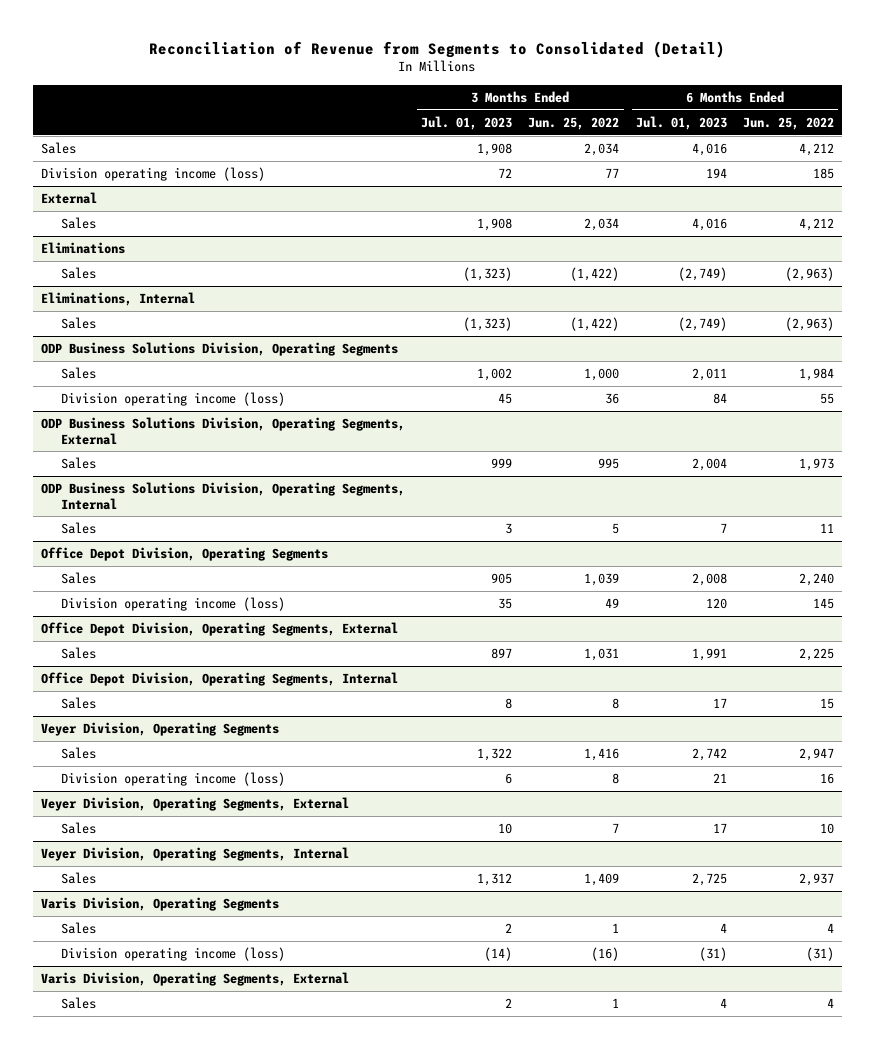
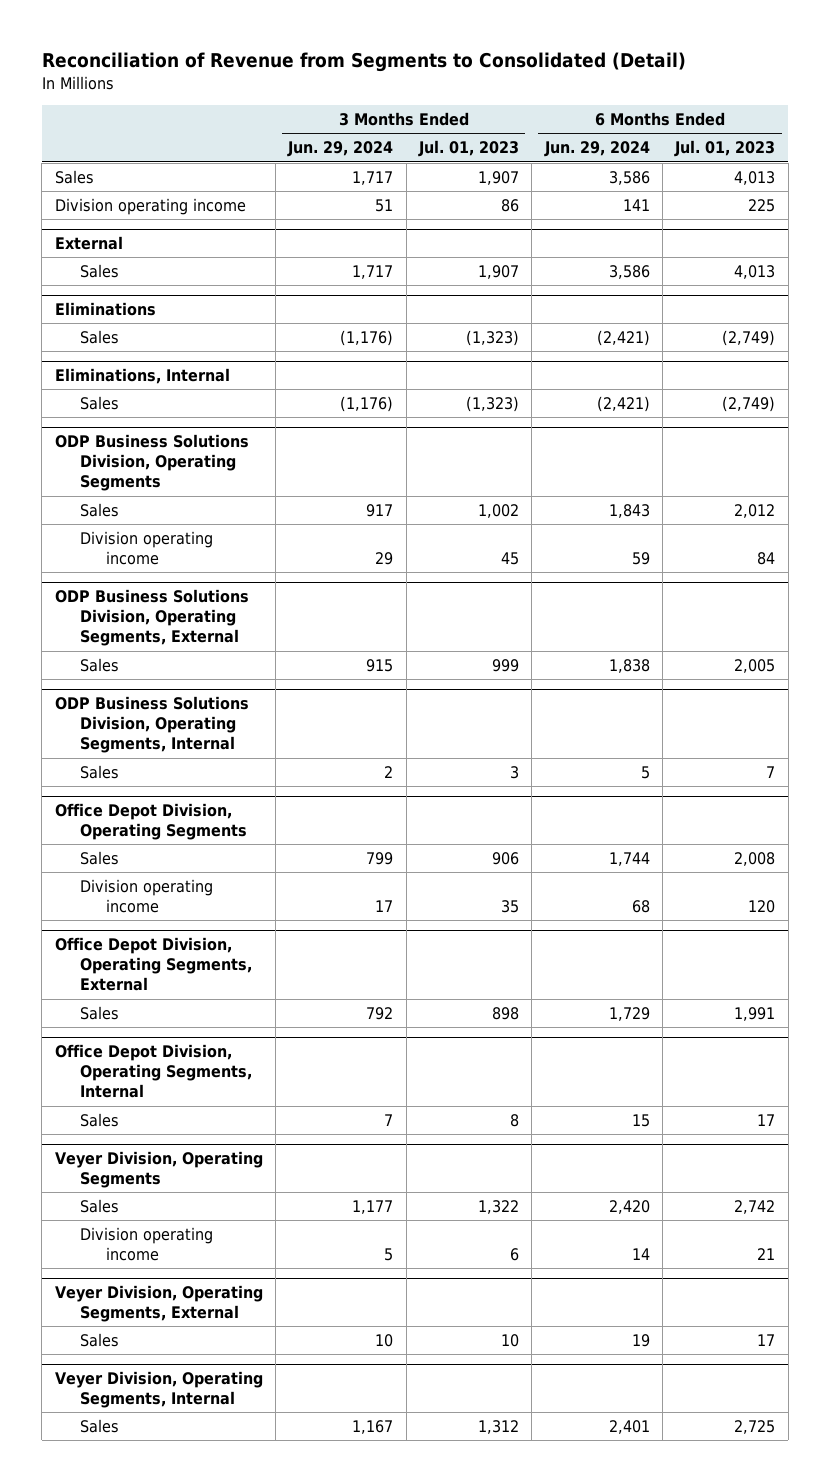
[528,116,620,130] Jun. 25, 2022 -> none
[742,116,834,130] Jun. 25, 2022 -> none
none -> [287,141,394,158] Jun. 29, 2024
none -> [543,141,650,158] Jun. 29, 2024
[477,143,513,157] 1,908 -> [477,171,519,186] 1,907
[691,143,727,157] 4,016 -> [734,171,776,186] 4,013
[41,167,266,182] Division operating income (loss) -> [54,198,246,216] Division operating income
[498,168,513,179] 72 -> [500,199,519,213] 86
[705,168,727,179] 194 -> [748,199,776,213] 225
[477,218,513,232] 1,908 -> [477,265,519,280] 1,907
[691,218,727,232] 4,016 -> [734,265,776,280] 4,013
[691,368,727,382] 2,011 -> [734,504,776,519] 2,012
[60,392,285,407] Division operating income (loss) -> [80,531,214,566] Division operating income
[691,458,727,472] 2,004 -> [734,659,776,674] 2,005
[491,573,513,585] 905 -> [491,852,519,866] 906
[60,597,285,612] Division operating income (loss) -> [80,879,214,914] Division operating income
[491,648,513,660] 897 -> [491,1007,519,1021] 898
[60,772,285,787] Division operating income (loss) -> [80,1227,214,1262] Division operating income
[41,897,280,912] Varis Division, Operating Segments -> none
[60,922,96,935] Sales -> none
[60,947,285,962] Division operating income (loss) -> none
[41,972,350,987] Varis Division, Operating Segments, External -> none
[60,997,96,1010] Sales -> none

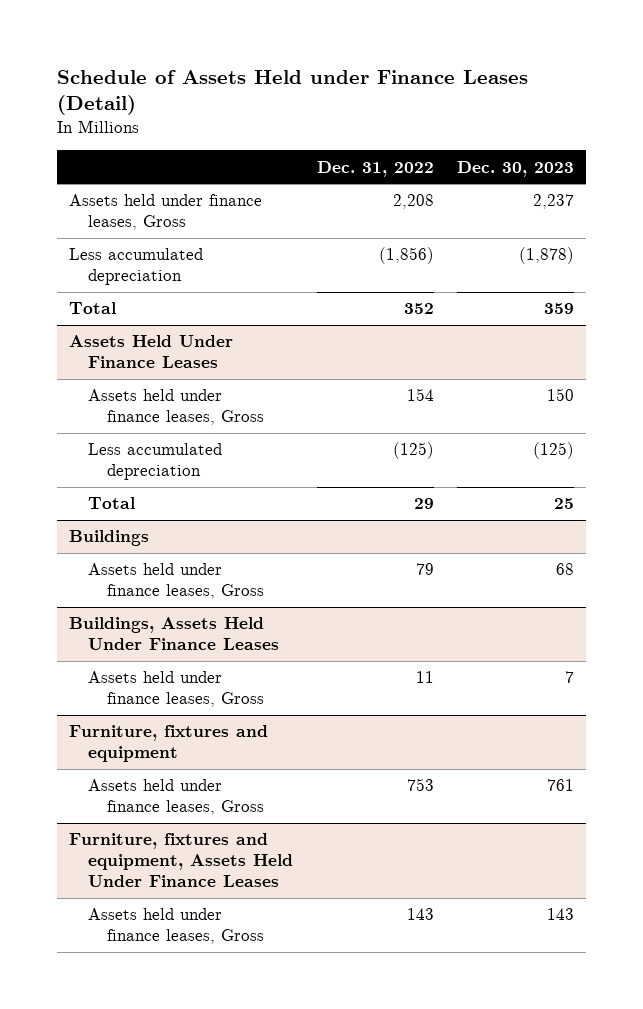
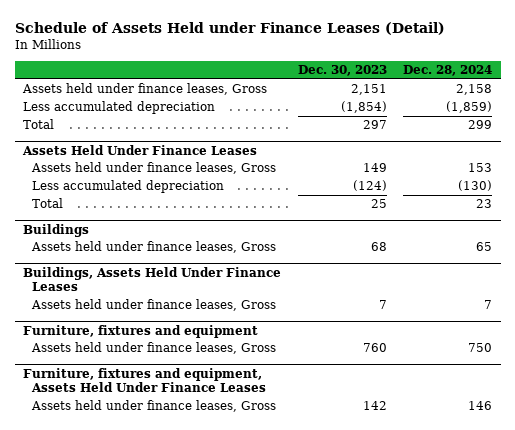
[316,160,434,177] Dec. 31, 2022 -> none
none -> [403,65,493,77] Dec. 28, 2024
[533,194,575,210] 2,237 -> [350,84,387,96] 2,151
[519,247,575,265] (1,878) -> [340,101,387,114] (1,854)
[544,303,575,315] 359 -> [362,120,387,130] 297
[547,388,575,402] 150 -> [362,163,387,173] 149
[533,442,575,460] (125) -> [352,180,387,192] (124)
[547,779,575,792] 761 -> [362,343,387,353] 760
[547,908,575,921] 143 -> [362,401,387,411] 142

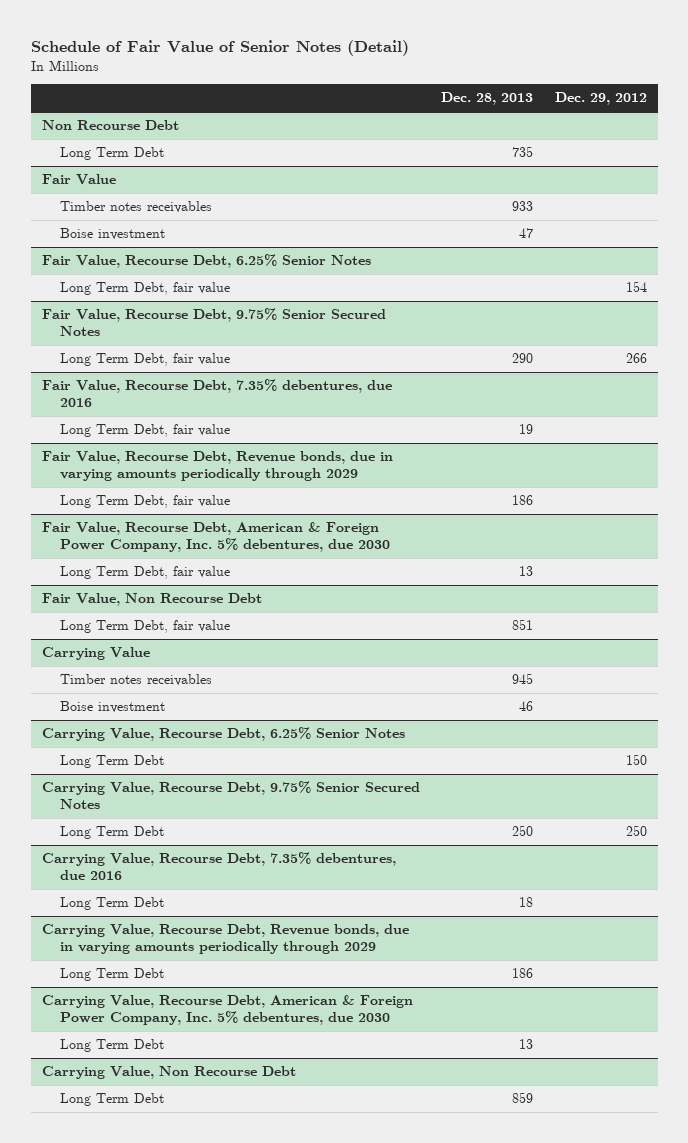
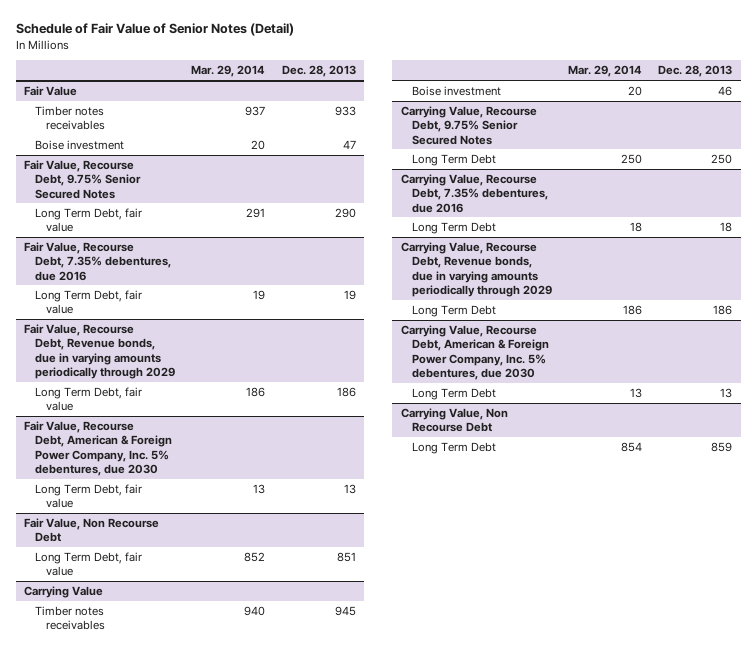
[554,92,647,106] Dec. 29, 2012 -> none
none -> [191,65,266,78] Mar. 29, 2014
[41,120,179,131] Non Recourse Debt -> none
[60,147,165,161] Long Term Debt -> none
[41,254,371,269] Fair Value, Recourse Debt, 6.25% Senior Notes -> none
[60,282,231,296] Long Term Debt, fair value -> none
[41,727,405,742] Carrying Value, Recourse Debt, 6.25% Senior Notes -> none
[60,755,165,769] Long Term Debt -> none

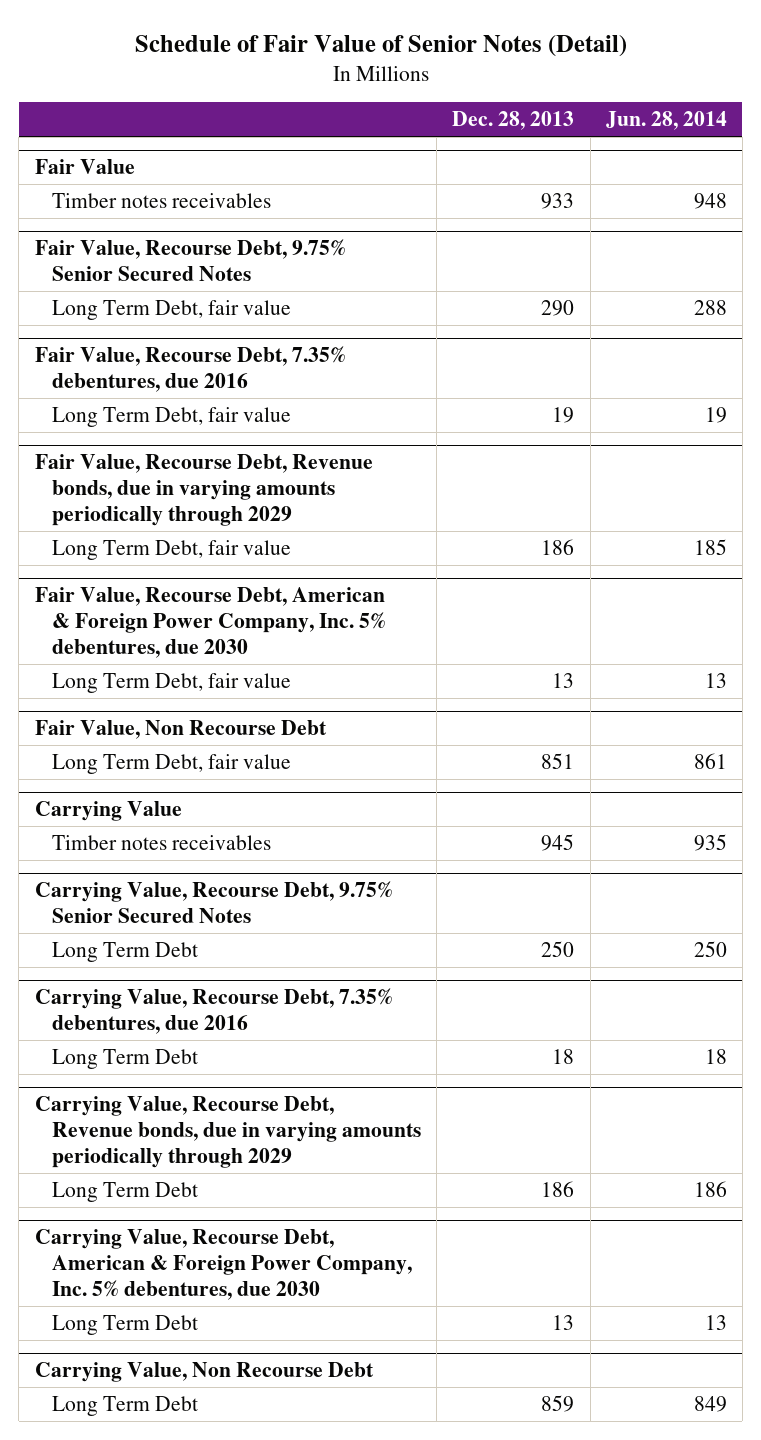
[191,65,266,78] Mar. 29, 2014 -> none
none -> [605,111,727,131] Jun. 28, 2014
[34,140,124,151] Boise investment -> none
[411,86,501,97] Boise investment -> none

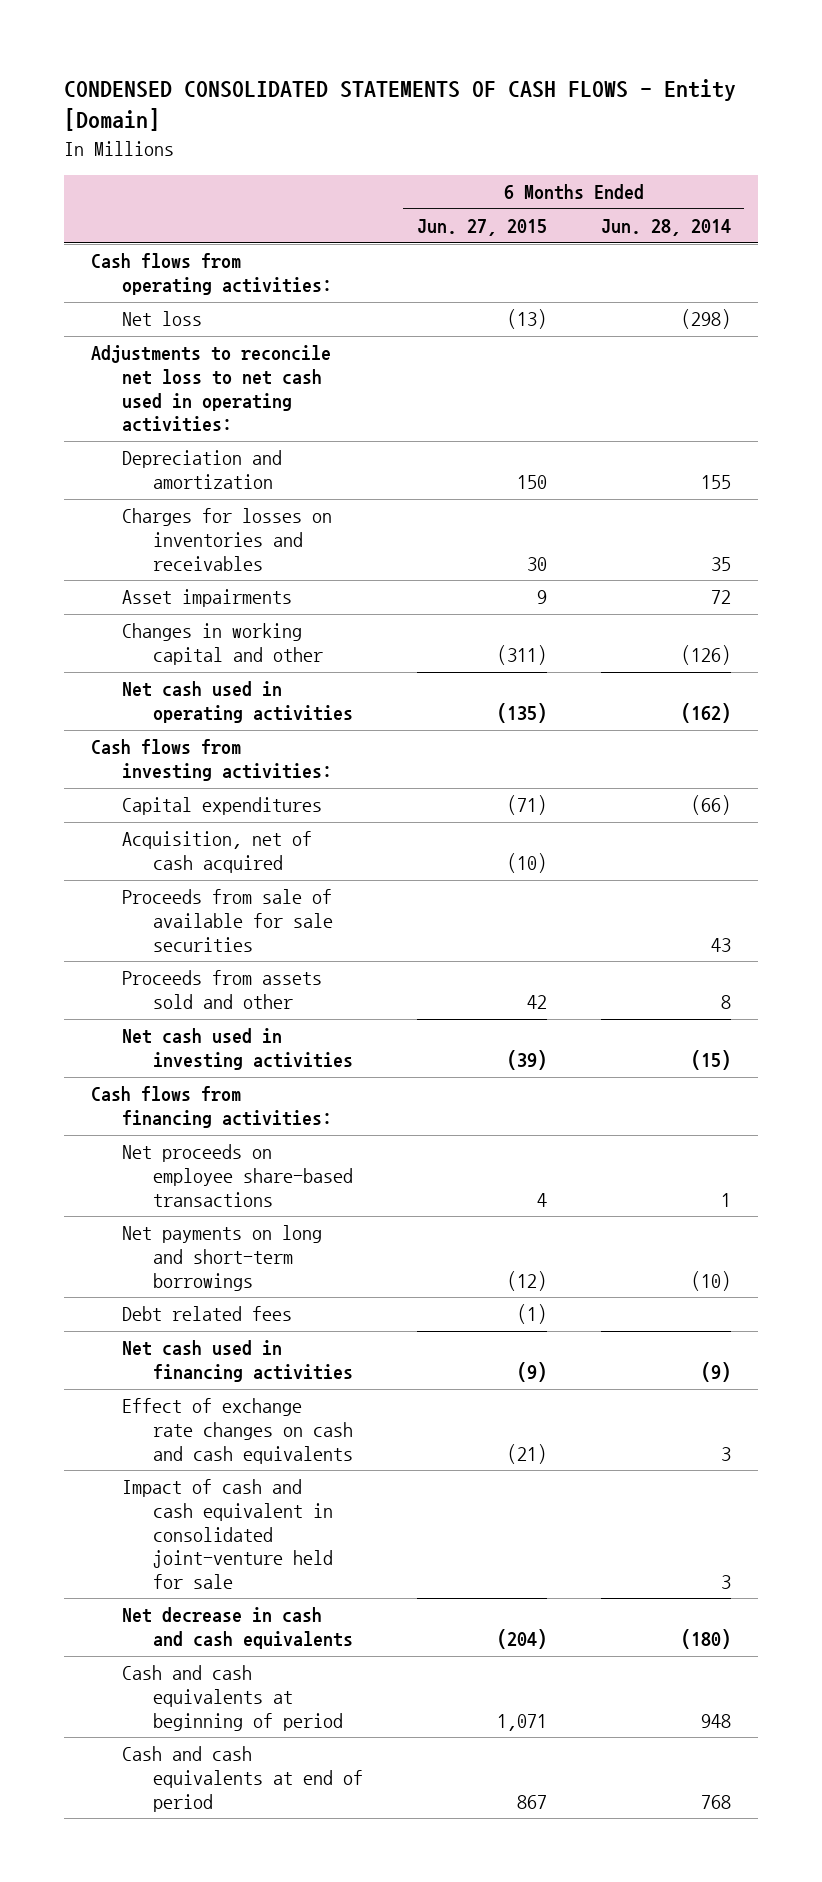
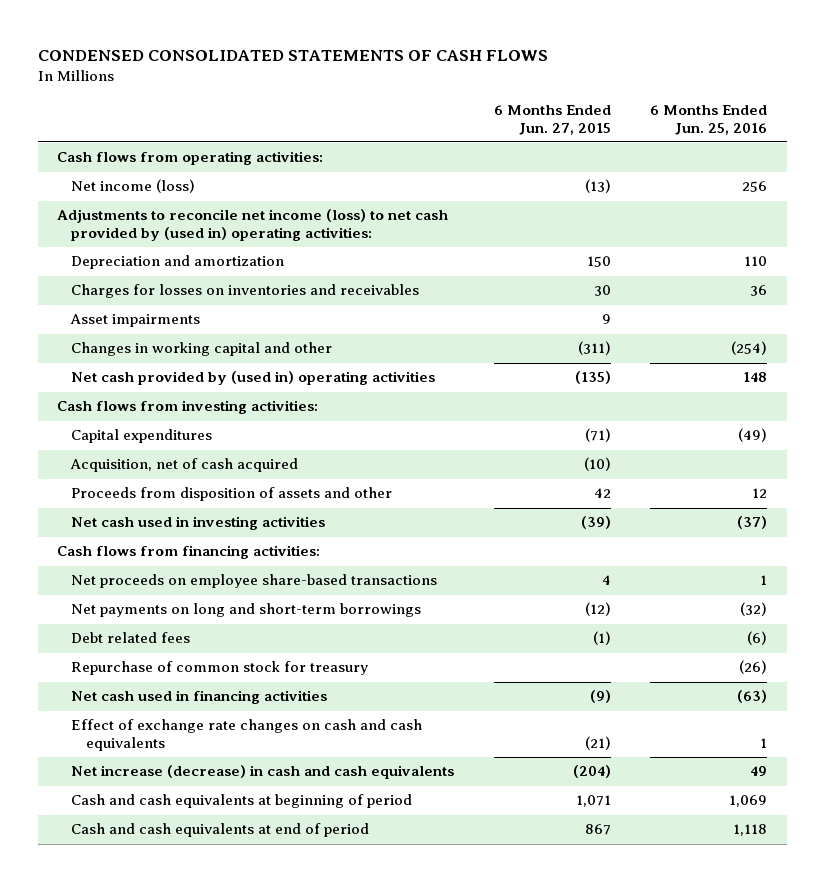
[64,78,737,132] CONDENSED CONSOLIDATED STATEMENTS OF CASH FLOWS - Entity [Domain] -> [37,49,548,61] CONDENSED CONSOLIDATED STATEMENTS OF CASH FLOWS
[600,219,731,237] Jun. 28, 2014 -> none
none -> [650,105,768,135] 6 Months Ended Jun. 25, 2016
[122,311,203,327] Net loss -> [71,179,196,194] Net income (loss)
[91,345,332,433] Adjustments to reconcile net loss to net cash used in operating activities: -> [57,209,449,241] Adjustments to reconcile net income (loss) to net cash provided by (used in) operating activities:
[122,681,354,723] Net cash used in operating activities -> [71,371,436,386] Net cash provided by (used in) operating activities
[122,889,334,952] Proceeds from sale of available for sale securities -> none
[122,970,323,1009] Proceeds from assets sold and other -> [71,487,393,502] Proceeds from disposition of assets and other
none -> [71,661,369,676] Repurchase of common stock for treasury
[122,1479,334,1589] Impact of cash and cash equivalent in consolidated joint-venture held for sale -> none
[122,1607,354,1649] Net decrease in cash and cash equivalents -> [71,765,455,780] Net increase (decrease) in cash and cash equivalents

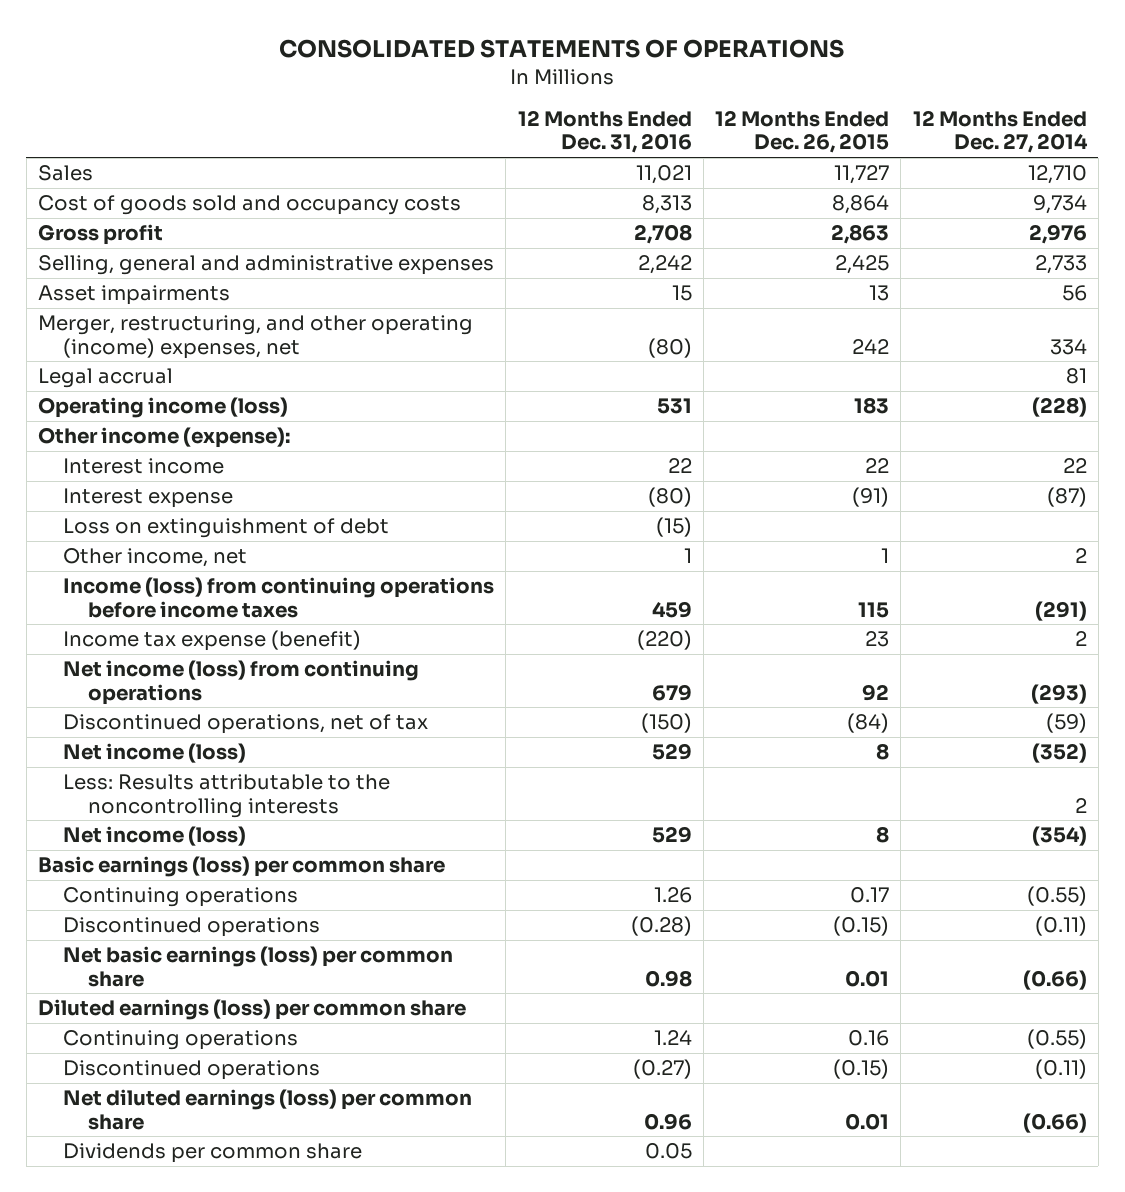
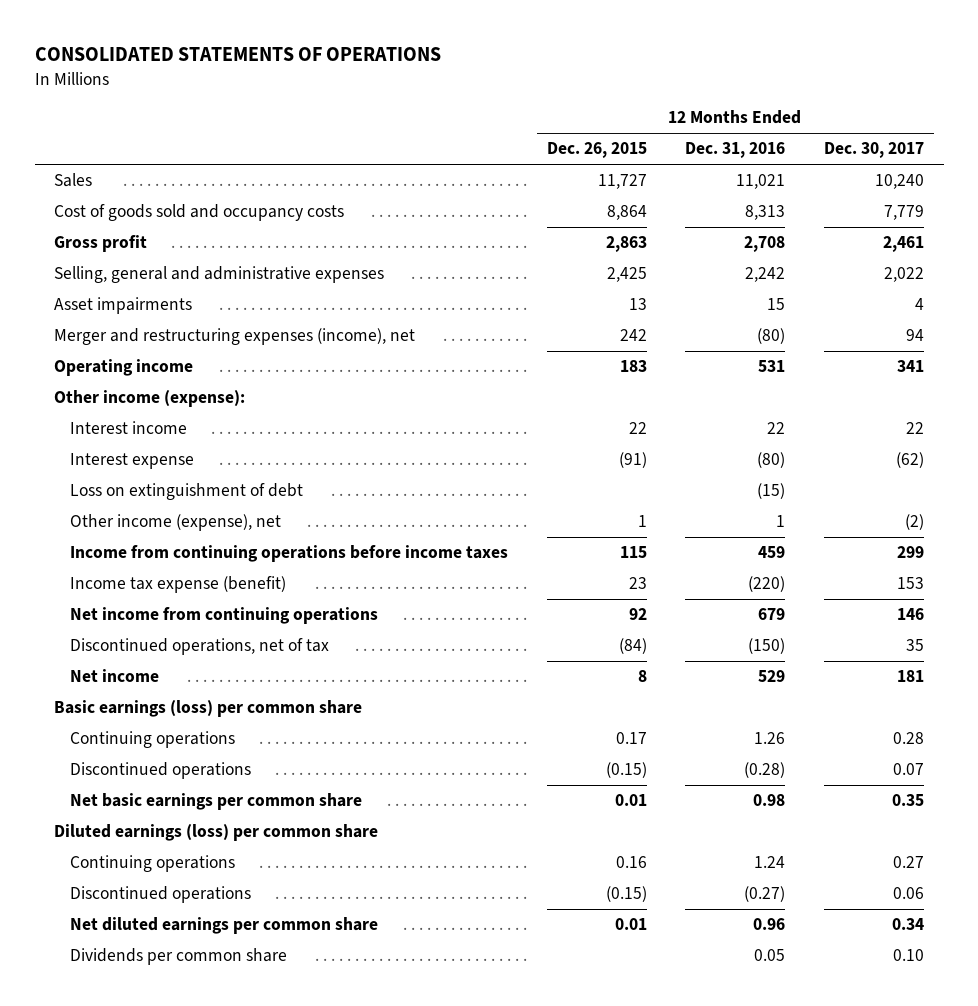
[912,109,1088,154] 12 Months Ended Dec. 27, 2014 -> none
none -> [824,142,925,159] Dec. 30, 2017
[38,368,174,389] Legal accrual -> none
[38,315,474,359] Merger, restructuring, and other operating (income) expenses, net -> [54,328,416,346] Merger and restructuring expenses (income), net
[38,397,289,419] Operating income (loss) -> [54,359,194,377] Operating income
[63,548,248,568] Other income, net -> [69,514,281,532] Other income (expense), net
[63,577,495,618] Income (loss) from continuing operations before income taxes -> [69,545,508,563] Income from continuing operations before income taxes
[63,660,420,705] Net income (loss) from continuing operations -> [69,607,378,625] Net income from continuing operations
[63,743,247,764] Net income (loss) -> none
[63,774,391,818] Less: Results attributable to the noncontrolling interests -> none
[63,826,247,847] Net income (loss) -> [69,669,159,683] Net income
[63,946,454,987] Net basic earnings (loss) per common share -> [69,793,362,811] Net basic earnings per common share
[63,1089,473,1130] Net diluted earnings (loss) per common share -> [69,917,378,935] Net diluted earnings per common share

